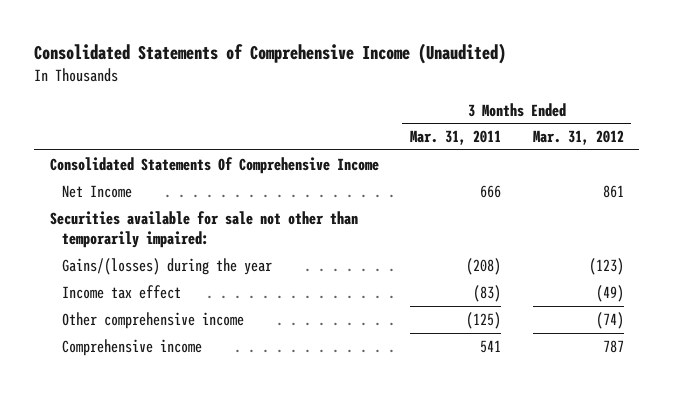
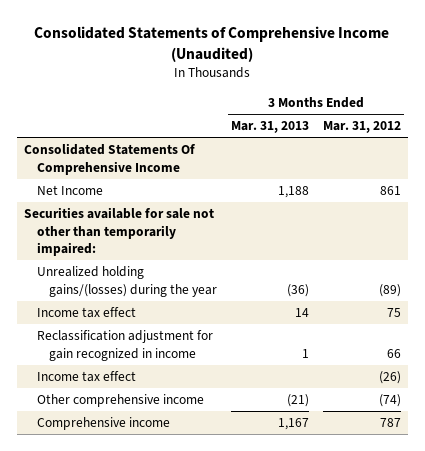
[410,130,502,146] Mar. 31, 2011 -> none
none -> [231,121,310,134] Mar. 31, 2013
[61,257,272,275] Gains/(losses) during the year -> [36,266,218,297] Unrealized holding gains/(losses) during the year
[588,257,624,275] (123) -> [378,283,401,297] (89)
[595,284,624,302] (49) -> [386,308,401,318] 75
none -> [36,330,213,361] Reclassification adjustment for gain recognized in income
none -> [36,371,136,383] Income tax effect

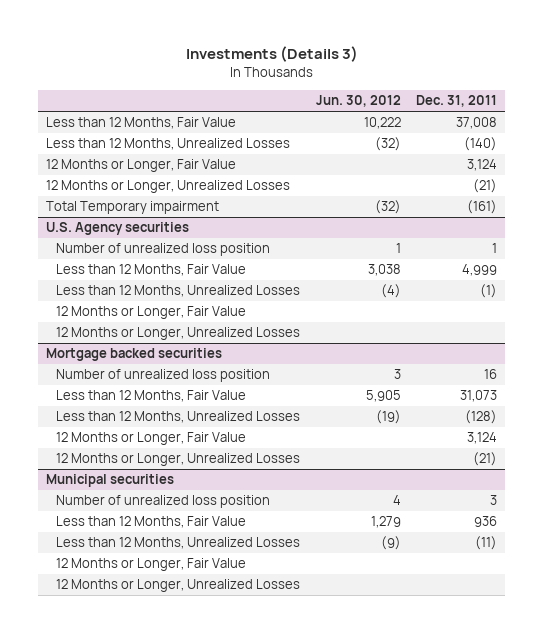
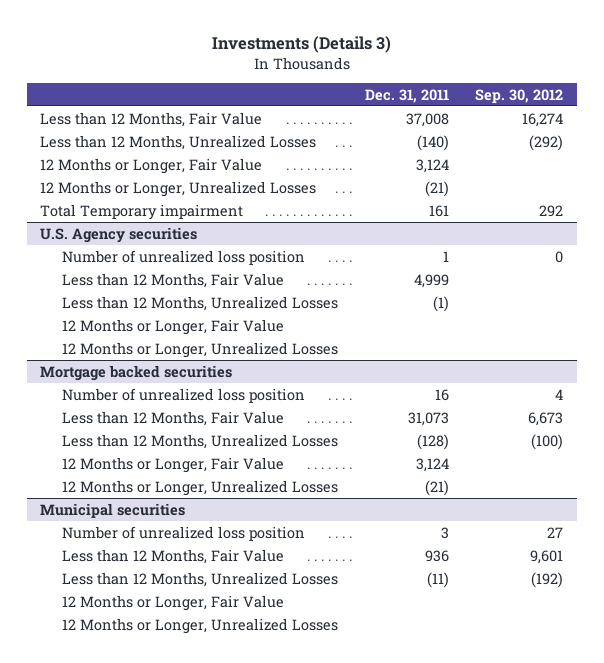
[315,95,401,108] Jun. 30, 2012 -> none
none -> [475,88,564,103] Sep. 30, 2012
[467,200,498,215] (161) -> [428,204,449,217] 161

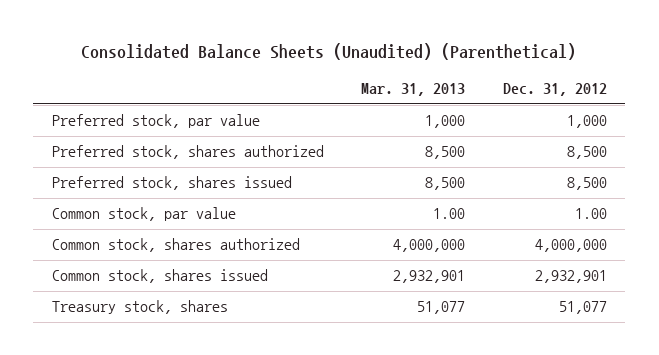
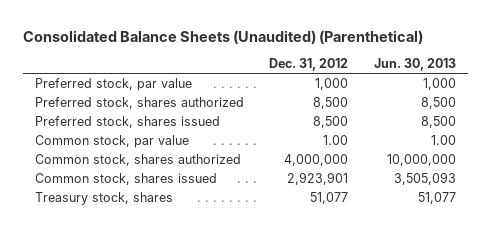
[361,83,466,97] Mar. 31, 2013 -> none
none -> [373,58,456,72] Jun. 30, 2013
[534,270,607,284] 2,932,901 -> [287,171,349,185] 2,923,901

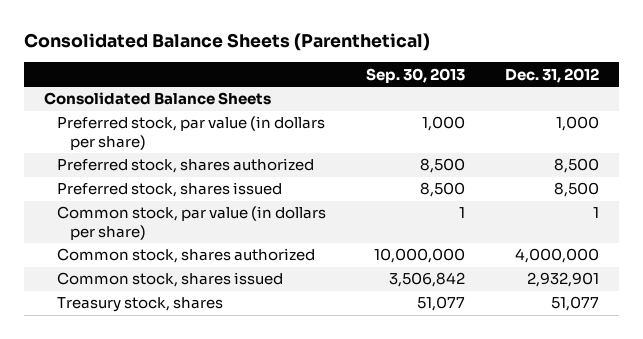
[22,29,423,44] Consolidated Balance Sheets (Unaudited) (Parenthetical) -> [24,33,431,52] Consolidated Balance Sheets (Parenthetical)
[373,58,456,72] Jun. 30, 2013 -> none
none -> [365,67,465,83] Sep. 30, 2013
none -> [44,92,272,106] Consolidated Balance Sheets
[35,77,193,91] Preferred stock, par value -> [56,116,325,151] Preferred stock, par value (in dollars per share)
[35,134,190,148] Common stock, par value -> [56,206,326,241] Common stock, par value (in dollars per share)
[323,134,349,145] 1.00 -> [592,207,599,219] 1
[287,171,349,185] 2,923,901 -> [526,272,599,288] 2,932,901

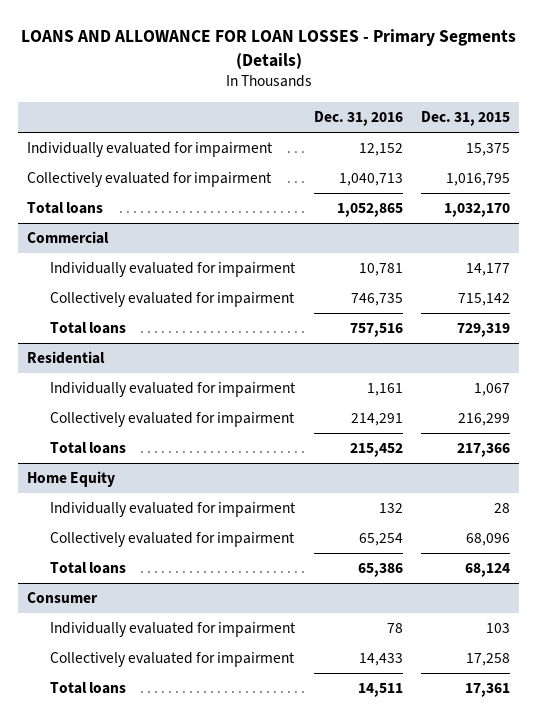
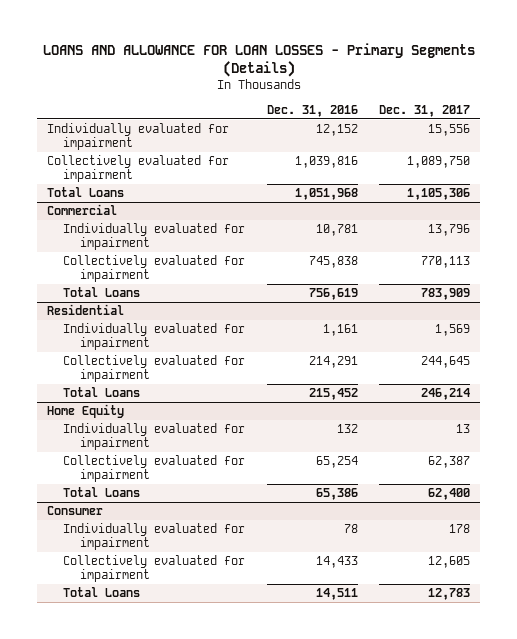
[421,111,511,127] Dec. 31, 2015 -> none
none -> [378,105,470,118] Dec. 31, 2017
[338,173,403,187] 1,040,713 -> [294,155,358,168] 1,039,816
[27,202,104,215] Total loans -> [47,186,125,197] Total Loans
[336,203,403,218] 1,052,865 -> [294,187,358,200] 1,051,968
[350,293,403,307] 746,735 -> [308,255,358,268] 745,838
[50,322,127,335] Total loans -> [63,286,141,297] Total Loans
[349,323,403,338] 757,516 -> [308,287,358,300] 756,619
[50,442,127,455] Total loans -> [63,386,141,397] Total Loans
[50,562,127,575] Total loans -> [63,486,141,497] Total Loans
[50,682,127,695] Total loans -> [63,586,141,597] Total Loans

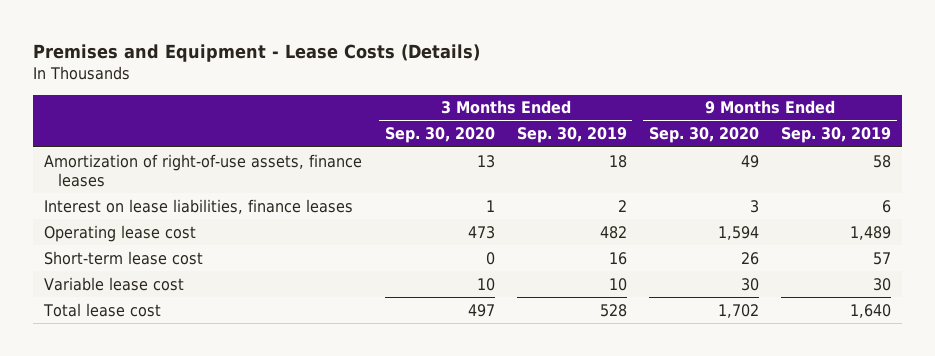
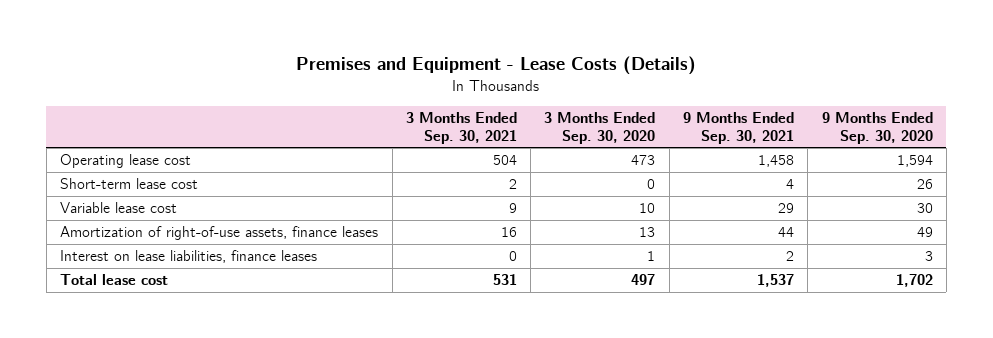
[516,127,627,144] Sep. 30, 2019 -> none
[781,127,892,144] Sep. 30, 2019 -> none
none -> [405,111,517,144] 3 Months Ended Sep. 30, 2021
none -> [683,111,795,144] 9 Months Ended Sep. 30, 2021
[44,153,363,188] Amortization of right-of-use assets, finance leases -> [60,226,379,241] Amortization of right-of-use assets, finance leases
[44,198,354,214] Interest on lease liabilities, finance leases -> [60,250,318,264] Interest on lease liabilities, finance leases

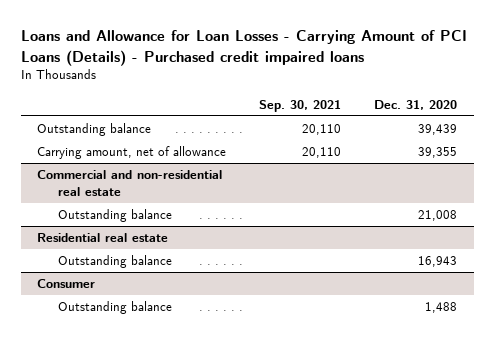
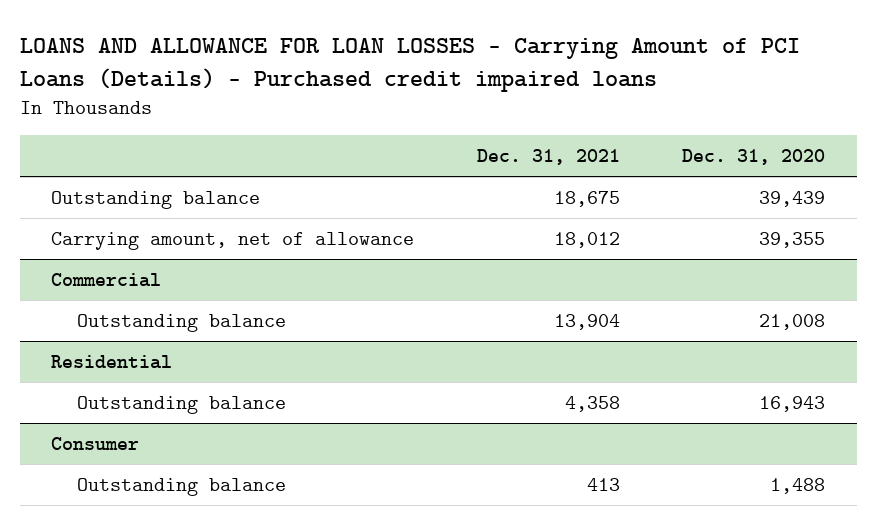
[20,30,467,66] Loans and Allowance for Loan Losses - Carrying Amount of PCI Loans (Details) - Purchased credit impaired loans -> [19,37,800,92] LOANS AND ALLOWANCE FOR LOAN LOSSES - Carrying Amount of PCI Loans (Details) - Purchased credit impaired loans
[259,99,342,112] Sep. 30, 2021 -> none
none -> [476,149,620,166] Dec. 31, 2021
[37,170,223,196] Commercial and non-residential real estate -> [51,272,162,287] Commercial
[37,233,169,243] Residential real estate -> [51,354,173,369] Residential

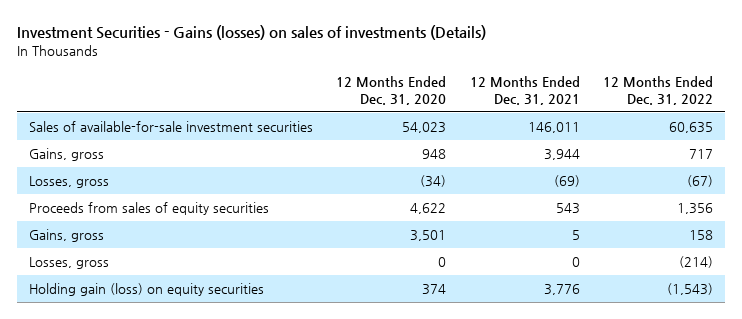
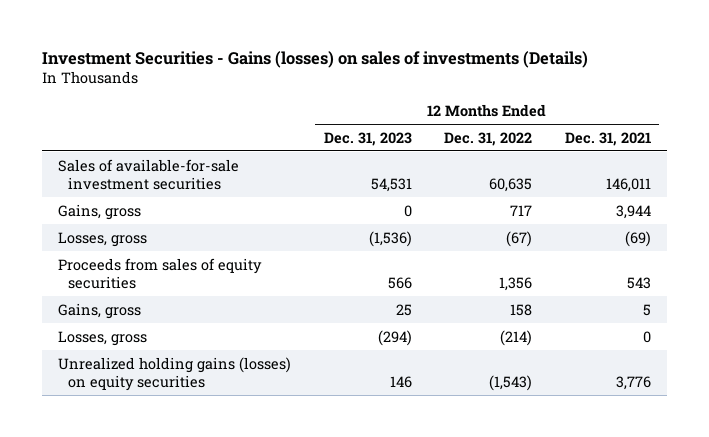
[336,76,447,105] 12 Months Ended Dec. 31, 2020 -> none
none -> [323,131,412,146] Dec. 31, 2023
[28,282,264,296] Holding gain (loss) on equity securities -> [57,356,291,392] Unrealized holding gains (losses) on equity securities

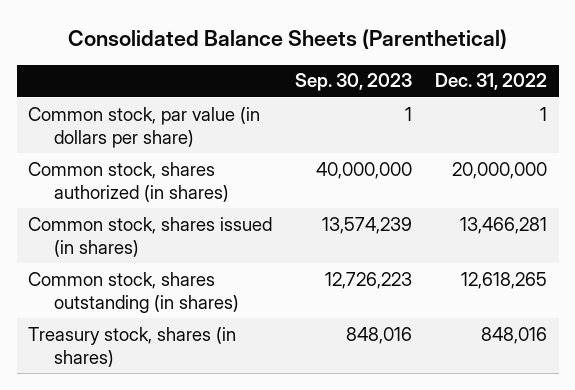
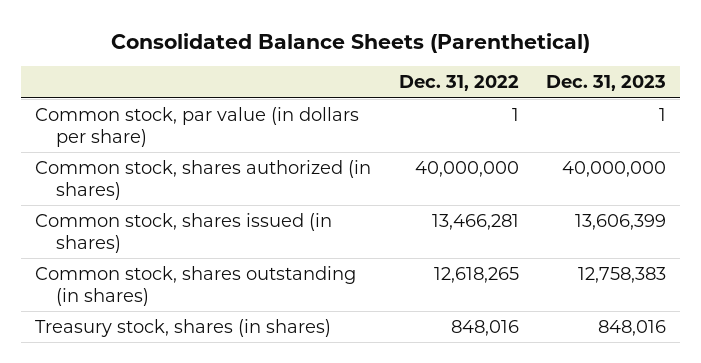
[295,73,413,92] Sep. 30, 2023 -> none
none -> [546,75,667,92] Dec. 31, 2023
[452,161,548,179] 20,000,000 -> [414,160,519,177] 40,000,000

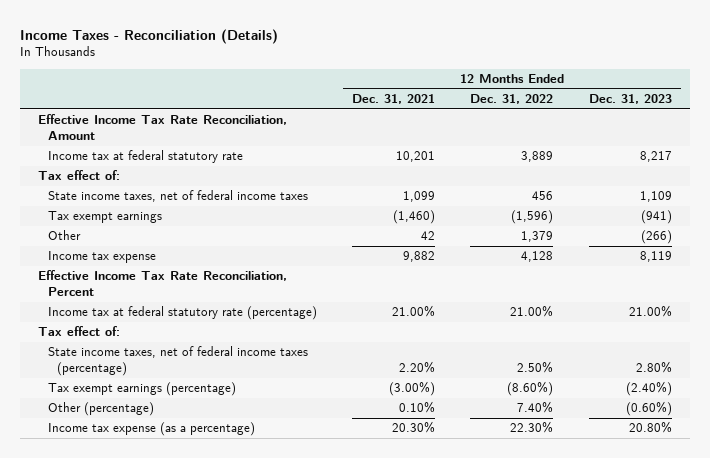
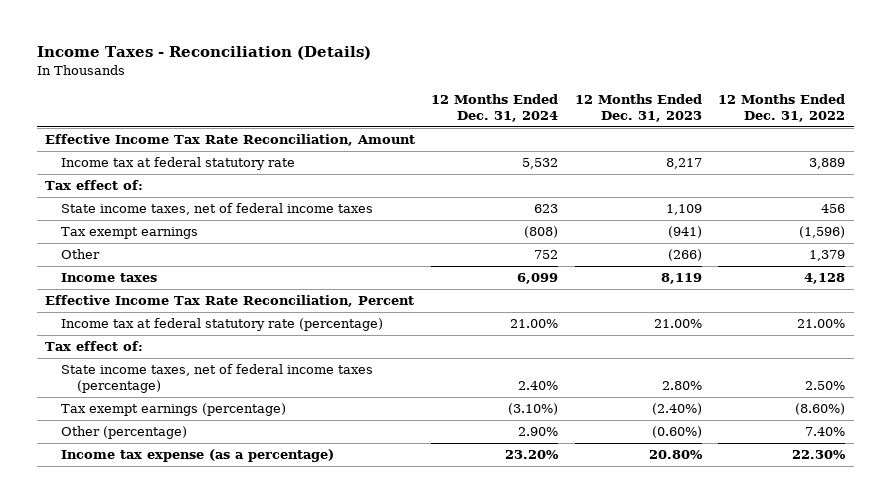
[352,93,436,104] Dec. 31, 2021 -> none
none -> [431,94,559,123] 12 Months Ended Dec. 31, 2024
[47,251,156,264] Income tax expense -> [60,273,157,283] Income taxes

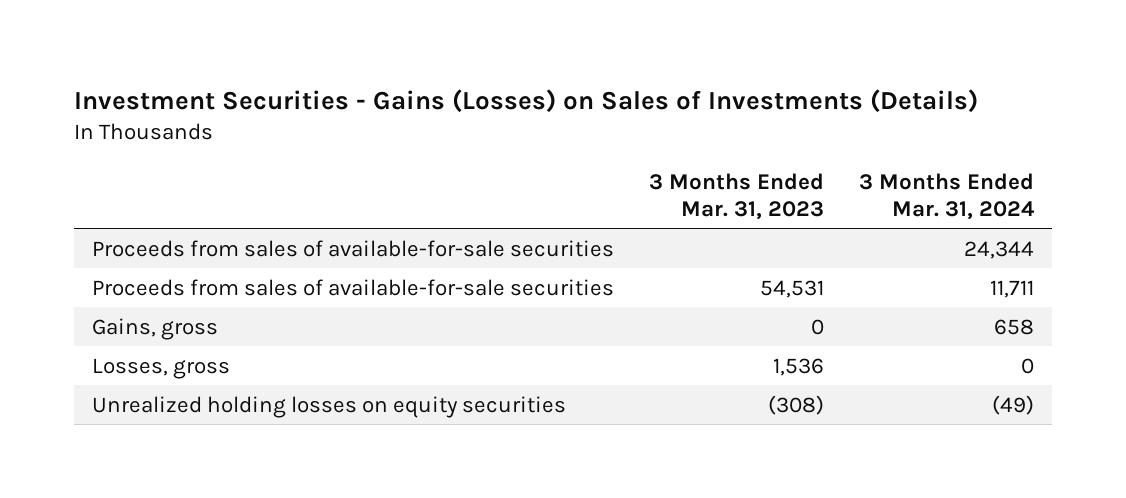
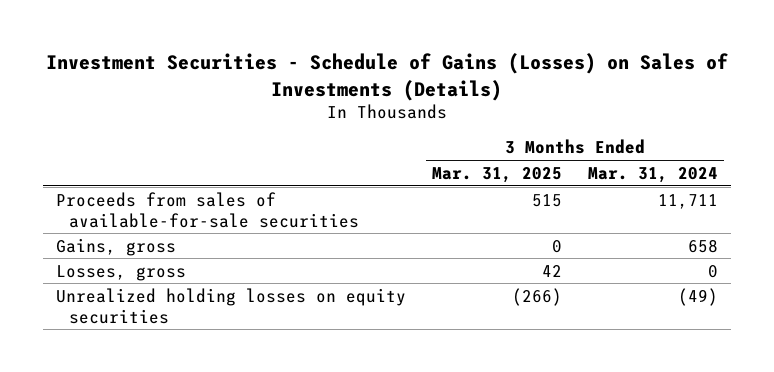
[73,88,978,113] Investment Securities - Gains (Losses) on Sales of Investments (Details) -> [46,53,729,101] Investment Securities - Schedule of Gains (Losses) on Sales of Investments (Details)
[648,172,824,220] 3 Months Ended Mar. 31, 2023 -> none
none -> [432,166,563,183] Mar. 31, 2025
[91,239,614,257] Proceeds from sales of available-for-sale securities -> none

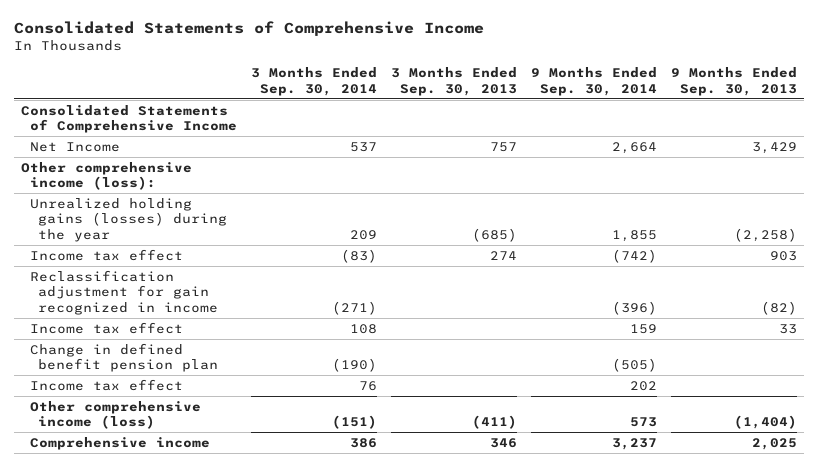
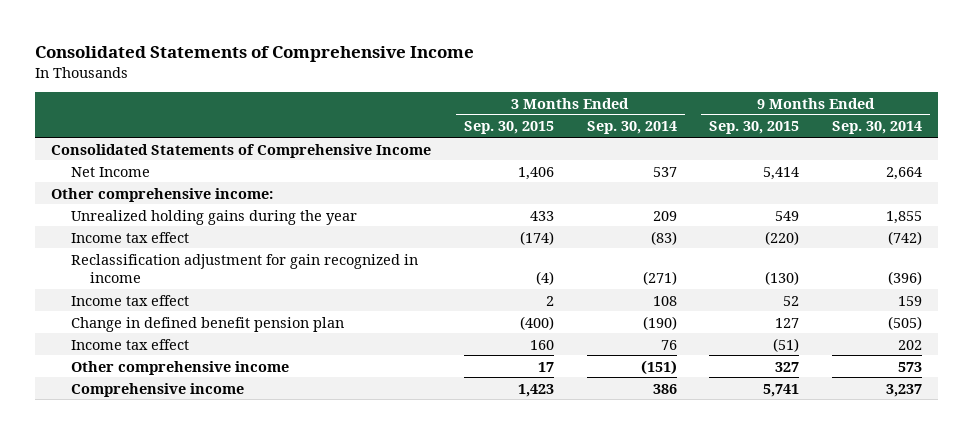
[390,67,517,96] 3 Months Ended Sep. 30, 2013 -> none
[670,67,797,96] 9 Months Ended Sep. 30, 2013 -> none
none -> [463,121,554,135] Sep. 30, 2015
none -> [709,121,800,135] Sep. 30, 2015
[20,161,192,191] Other comprehensive income (loss): -> [51,187,274,202] Other comprehensive income:
[29,197,228,242] Unrealized holding gains (losses) during the year -> [70,209,357,225] Unrealized holding gains during the year
[29,400,201,430] Other comprehensive income (loss) -> [70,360,289,375] Other comprehensive income

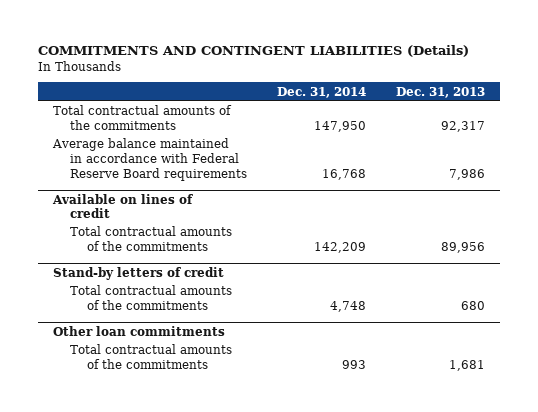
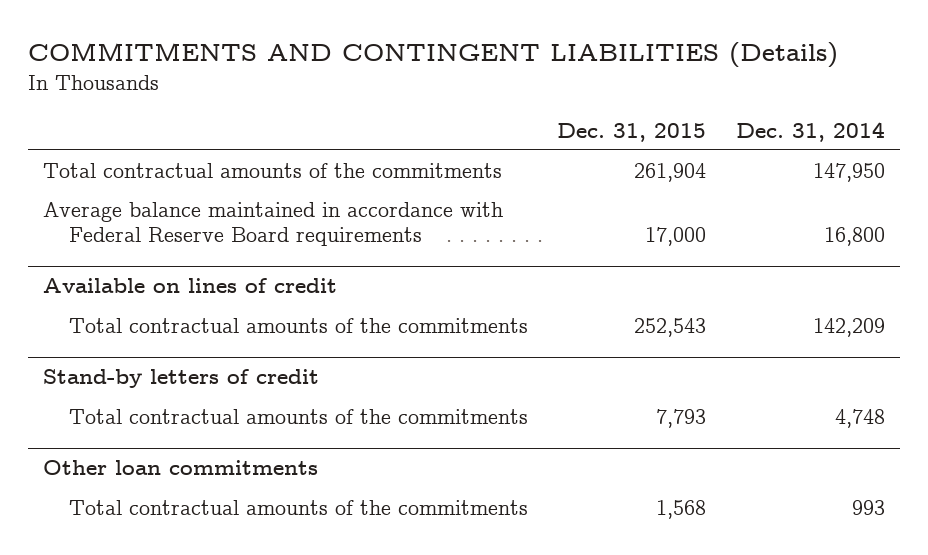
[396,86,486,98] Dec. 31, 2013 -> none
none -> [557,122,707,142] Dec. 31, 2015
[321,168,366,180] 16,768 -> [824,227,886,247] 16,800

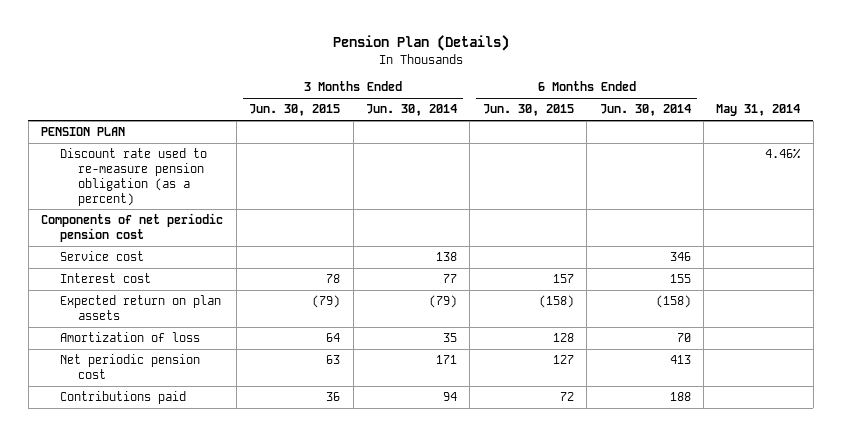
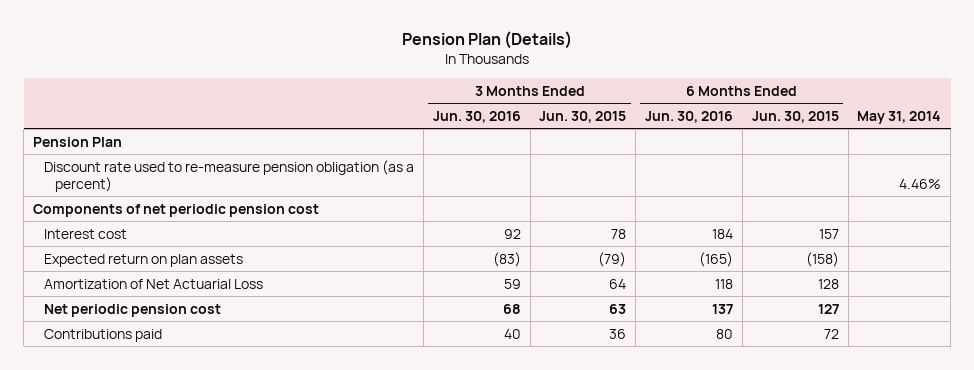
[365,104,457,117] Jun. 30, 2014 -> none
[599,104,691,117] Jun. 30, 2014 -> none
none -> [432,110,521,123] Jun. 30, 2016
none -> [645,110,734,123] Jun. 30, 2016
[41,127,126,137] PENSION PLAN -> [32,136,122,147] Pension Plan
[59,251,144,262] Service cost -> none
[59,332,200,343] Amortization of loss -> [44,278,264,289] Amortization of Net Actuarial Loss

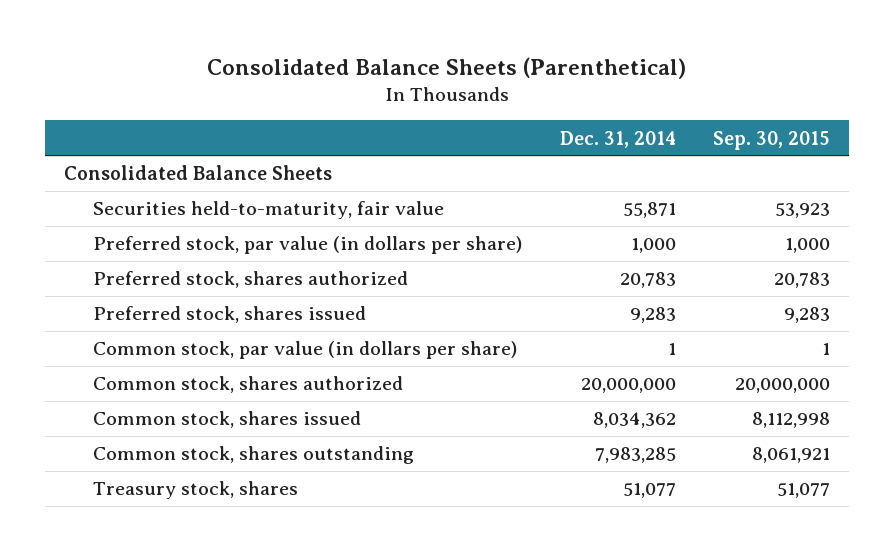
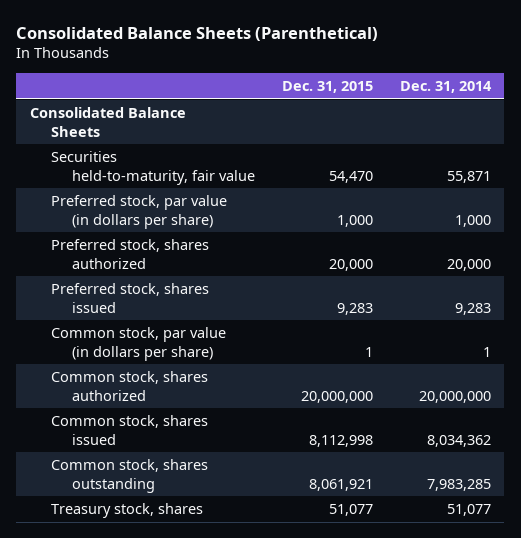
[713,130,831,150] Sep. 30, 2015 -> none
none -> [282,80,374,93] Dec. 31, 2015
[619,272,676,289] 20,783 -> [446,258,491,271] 20,000

